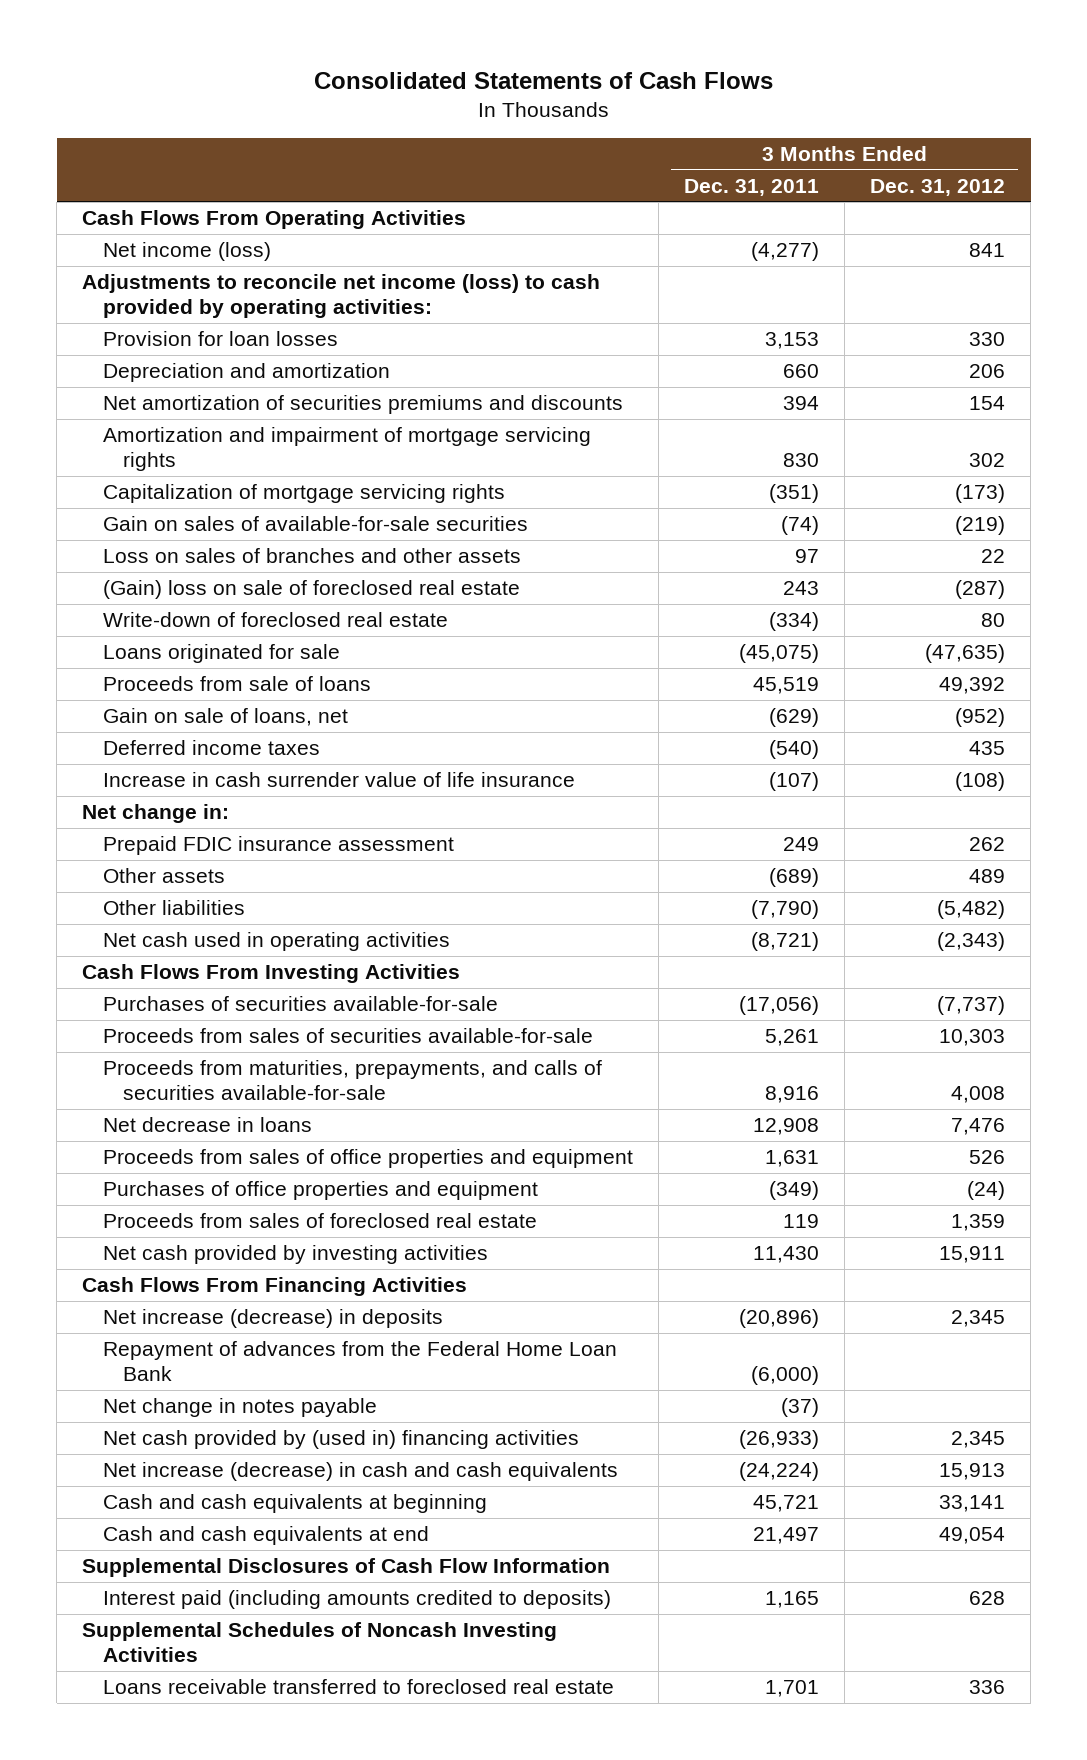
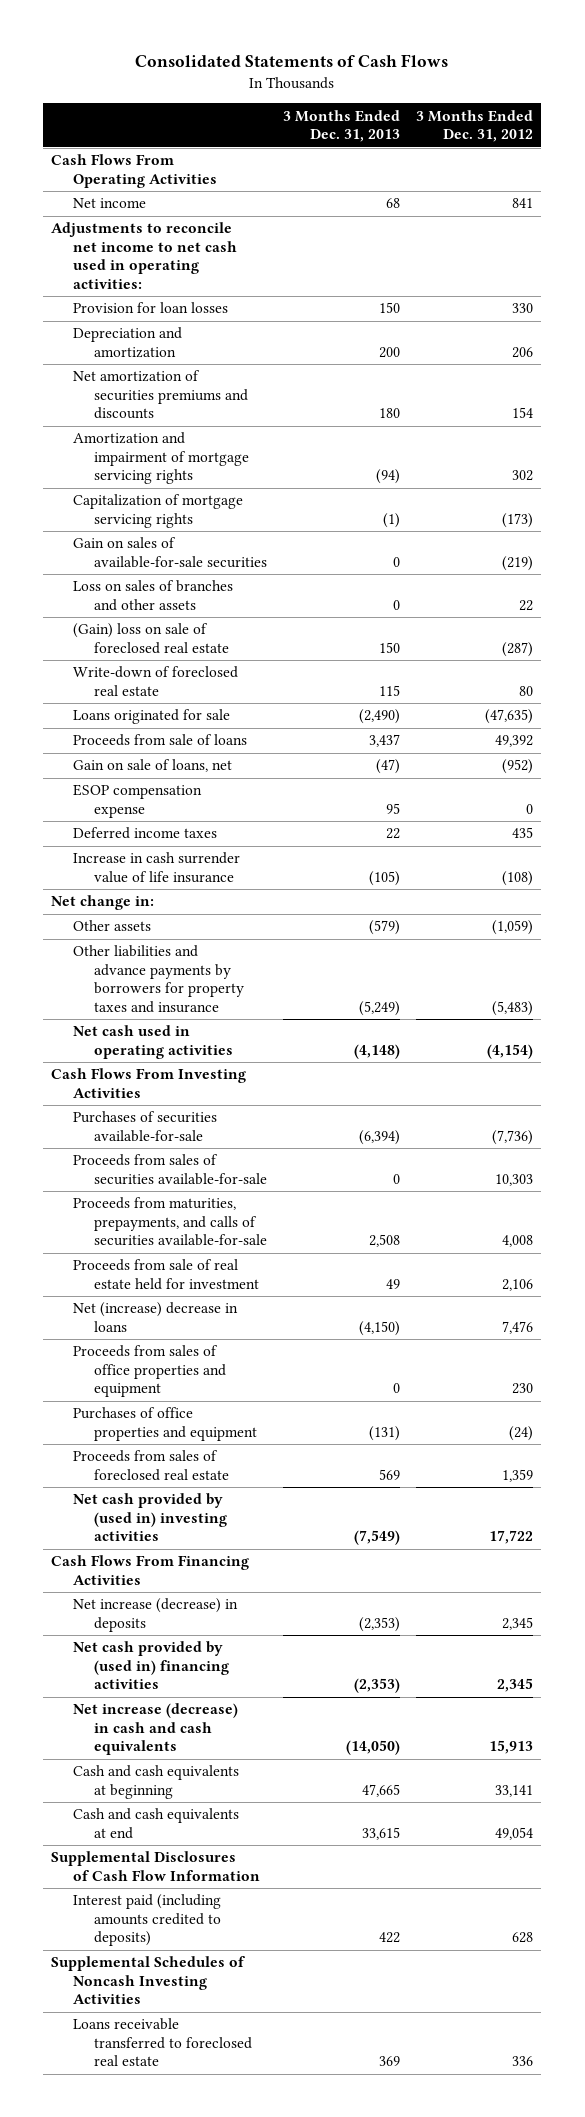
[683,178,819,196] Dec. 31, 2011 -> none
none -> [283,109,401,143] 3 Months Ended Dec. 31, 2013
[102,242,271,262] Net income (loss) -> [72,198,146,209] Net income
[82,274,601,319] Adjustments to reconcile net income (loss) to cash provided by operating activities: -> [51,222,237,290] Adjustments to reconcile net income to net cash used in operating activities:
none -> [72,784,202,818] ESOP compensation expense
[102,836,454,856] Prepaid FDIC insurance assessment -> none
[102,900,245,916] Other liabilities -> none
[969,869,1006,884] 489 -> [492,920,534,936] (1,059)
none -> [72,945,245,1014] Other liabilities and advance payments by borrowers for property taxes and insurance
[937,932,1006,952] (2,343) -> [487,1043,534,1059] (4,154)
[937,996,1006,1016] (7,737) -> [492,1129,534,1145] (7,736)
none -> [72,1259,260,1290] Proceeds from sale of real estate held for investment
[102,1117,312,1133] Net decrease in loans -> [72,1302,238,1332] Net (increase) decrease in loans
[969,1150,1006,1165] 526 -> [512,1383,534,1395] 230
[102,1245,488,1265] Net cash provided by investing activities -> [72,1493,228,1542] Net cash provided by (used in) investing activities
[939,1246,1006,1264] 15,911 -> [489,1530,534,1545] 17,722
[102,1341,617,1382] Repayment of advances from the Federal Home Loan Bank -> none
[102,1398,377,1418] Net change in notes payable -> none

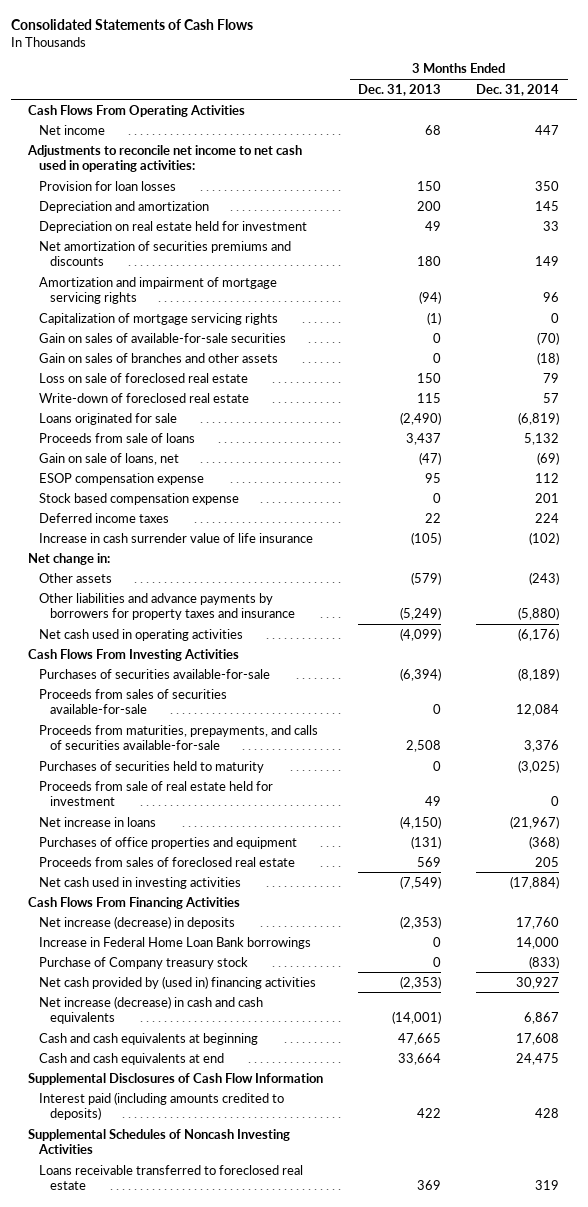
[416,109,534,143] 3 Months Ended Dec. 31, 2012 -> none
none -> [476,83,560,96] Dec. 31, 2014
none -> [39,220,308,233] Depreciation on real estate held for investment
[72,580,233,611] Loss on sales of branches and other assets -> [39,352,279,363] Gain on sales of branches and other assets
[72,623,230,654] (Gain) loss on sale of foreclosed real estate -> [39,372,249,383] Loss on sale of foreclosed real estate
none -> [39,492,240,505] Stock based compensation expense
[354,1043,401,1059] (4,148) -> [400,627,442,641] (4,099)
none -> [39,760,265,773] Purchases of securities held to maturity
[72,1345,227,1398] Proceeds from sales of office properties and equipment -> none
[72,1302,238,1332] Net (increase) decrease in loans -> [39,816,157,827] Net increase in loans
[72,1493,228,1542] Net cash provided by (used in) investing activities -> [39,876,242,889] Net cash used in investing activities
none -> [39,936,312,949] Increase in Federal Home Loan Bank borrowings
none -> [39,956,249,969] Purchase of Company treasury stock
[346,1740,401,1756] (14,050) -> [392,1011,442,1025] (14,001)
[362,1826,401,1840] 33,615 -> [398,1052,442,1065] 33,664

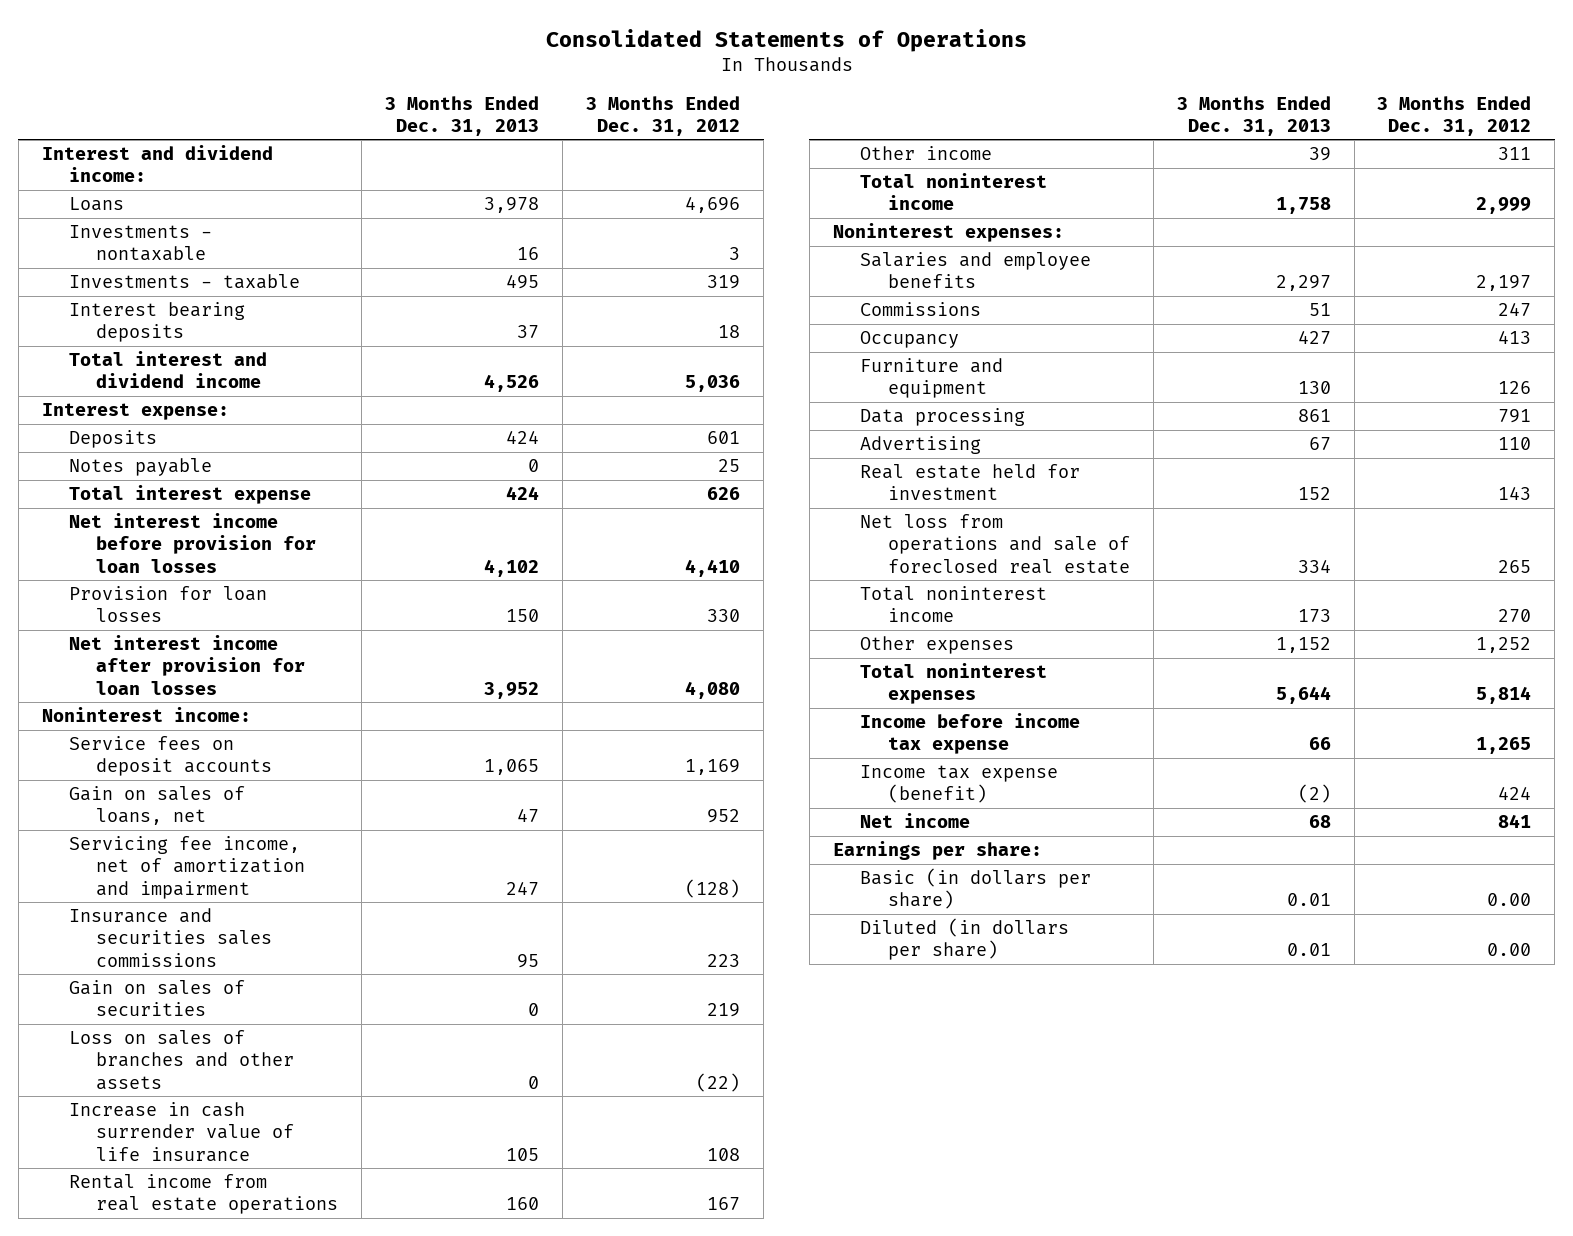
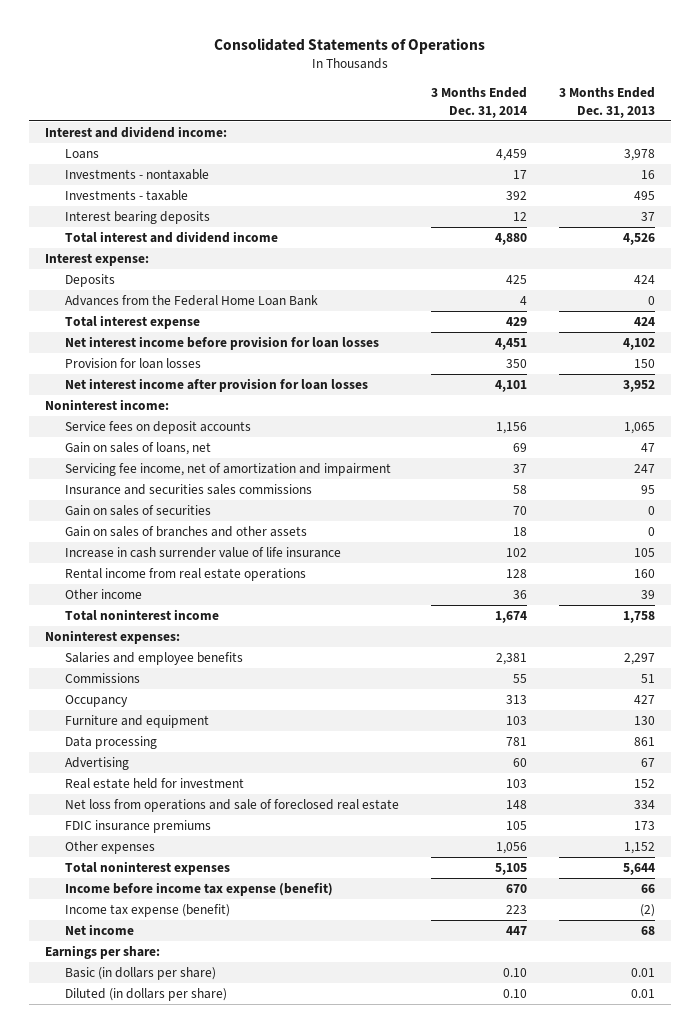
[586,95,741,136] 3 Months Ended Dec. 31, 2012 -> none
none -> [431,87,528,118] 3 Months Ended Dec. 31, 2014
[69,458,213,477] Notes payable -> none
none -> [65,295,319,307] Advances from the Federal Home Loan Bank
[69,1030,295,1090] Loss on sales of branches and other assets -> [65,526,308,538] Gain on sales of branches and other assets
[860,586,1048,623] Total noninterest income -> [65,820,212,834] FDIC insurance premiums
[860,713,1081,755] Income before income tax expense -> [65,882,334,897] Income before income tax expense (benefit)

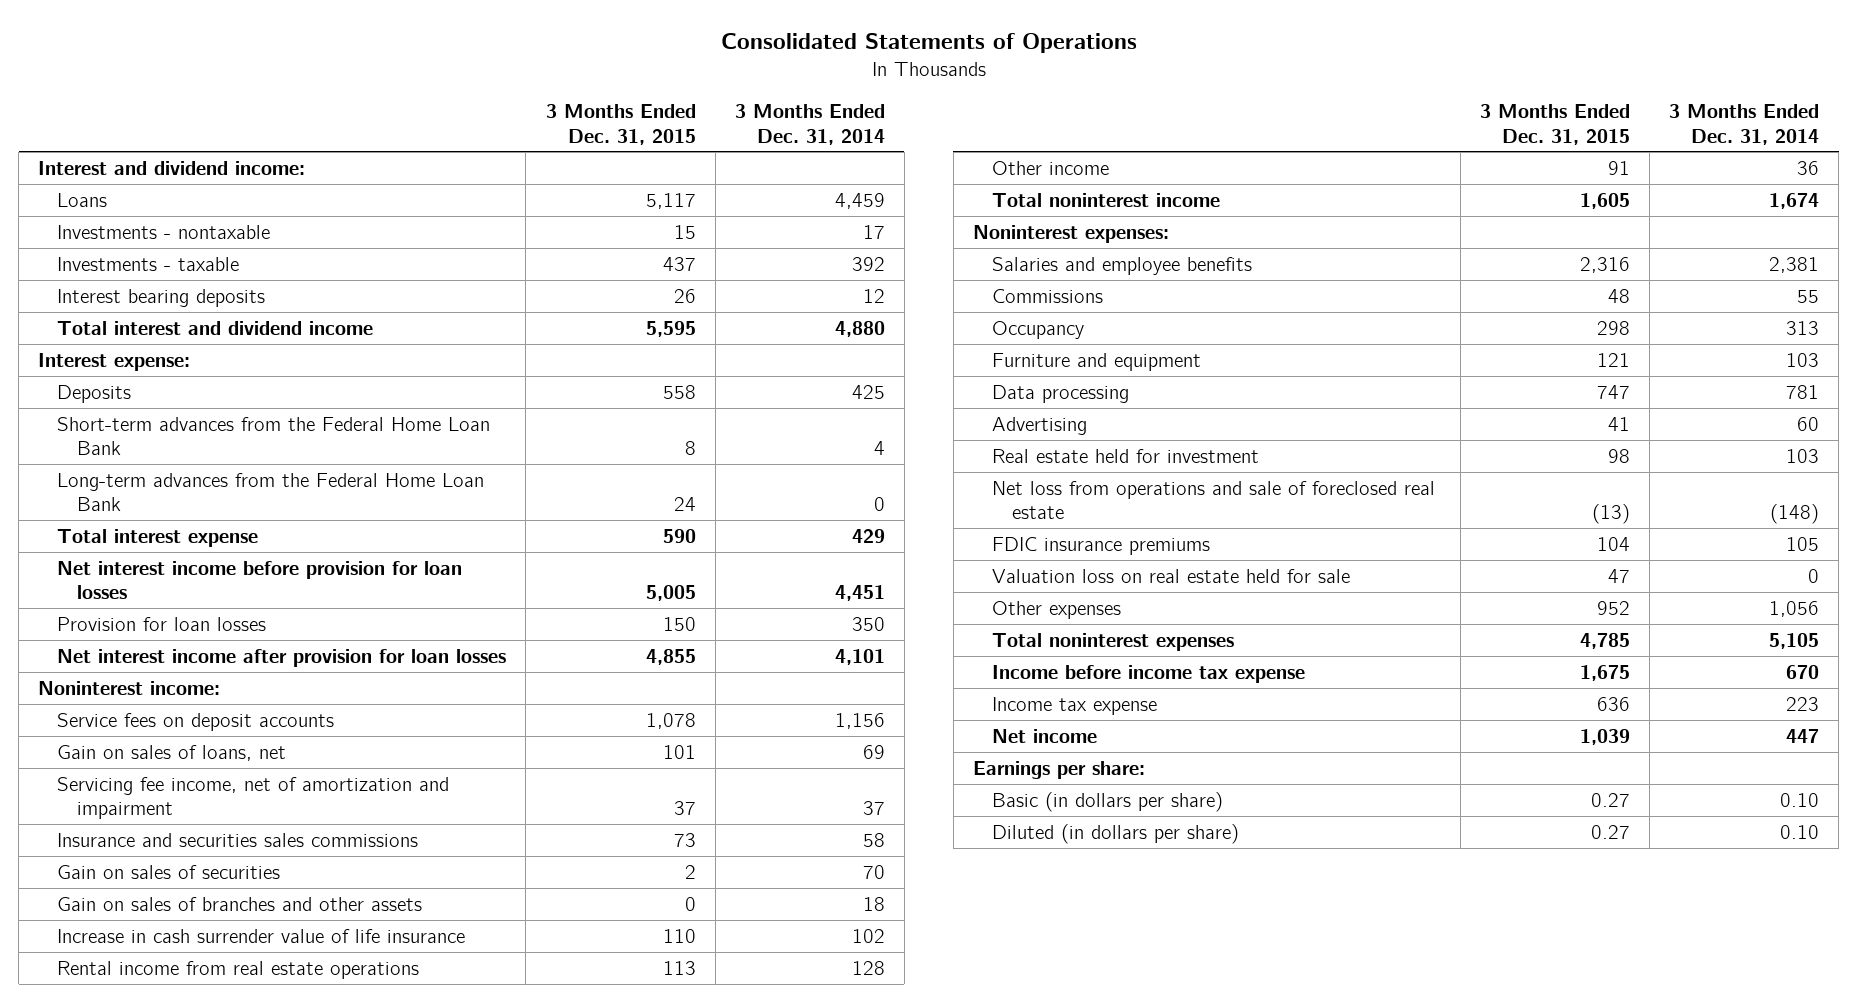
[559,87,656,118] 3 Months Ended Dec. 31, 2013 -> none
none -> [545,104,696,145] 3 Months Ended Dec. 31, 2015
none -> [57,416,491,455] Short-term advances from the Federal Home Loan Bank
[65,295,319,307] Advances from the Federal Home Loan Bank -> [57,472,485,511] Long-term advances from the Federal Home Loan Bank
[520,296,528,306] 4 -> [873,496,885,511] 0
[506,800,528,810] 148 -> [1770,503,1820,524] (148)
none -> [992,568,1351,583] Valuation loss on real estate held for sale
[65,882,334,897] Income before income tax expense (benefit) -> [992,664,1306,683] Income before income tax expense
[65,904,231,918] Income tax expense (benefit) -> [992,696,1158,715] Income tax expense

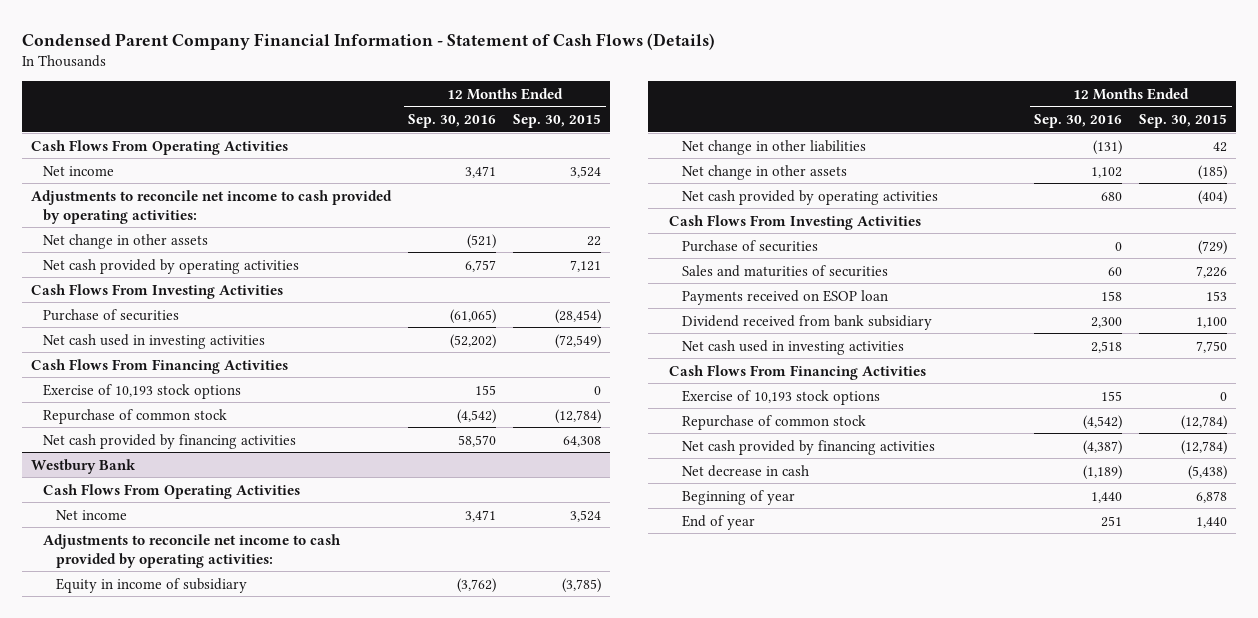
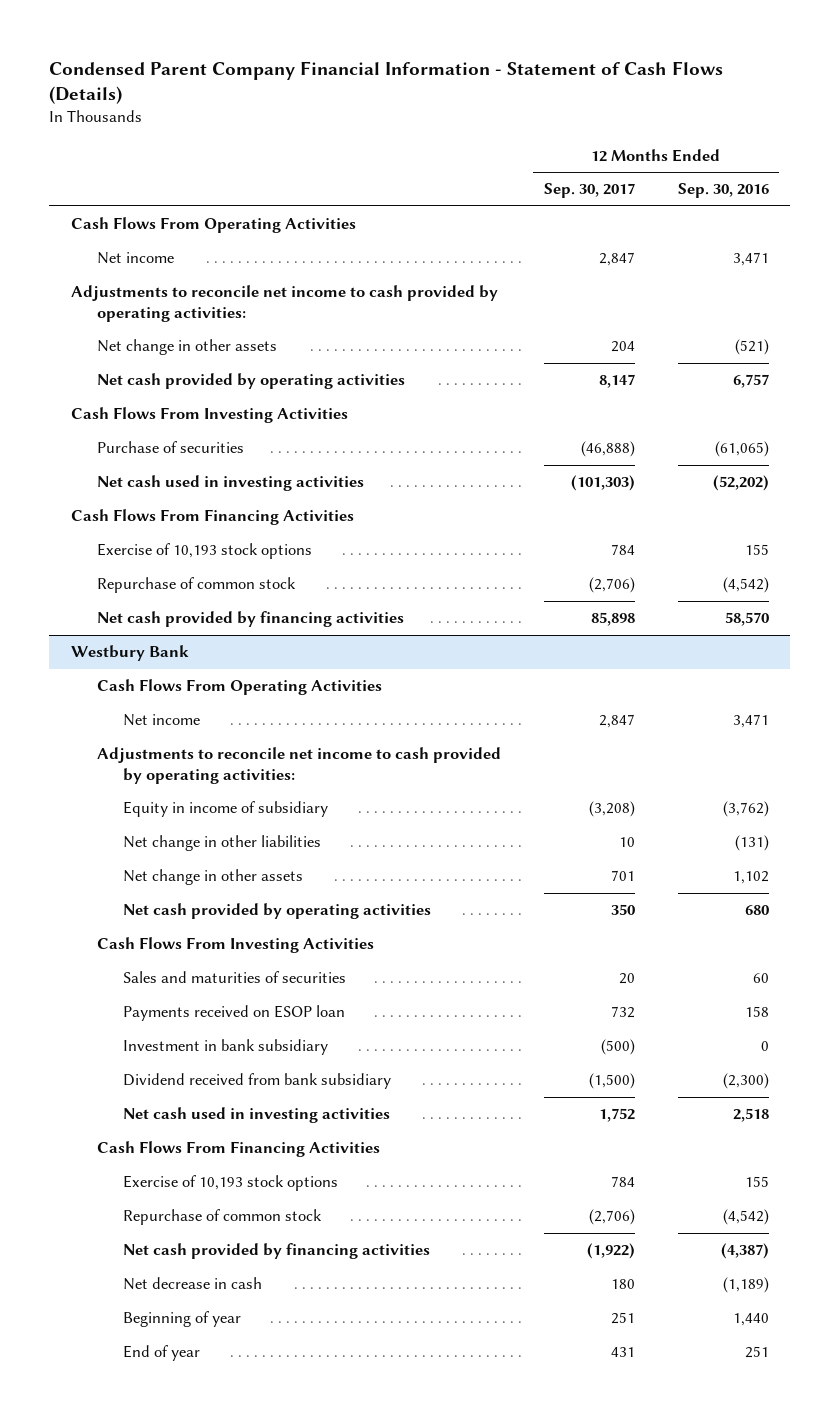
[513,114,602,129] Sep. 30, 2015 -> none
none -> [543,183,635,199] Sep. 30, 2017
[682,239,819,252] Purchase of securities -> none
none -> [122,1039,328,1056] Investment in bank subsidiary
[1091,316,1123,328] 2,300 -> [722,1073,769,1090] (2,300)

